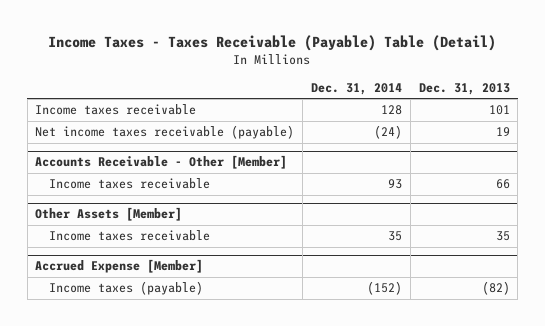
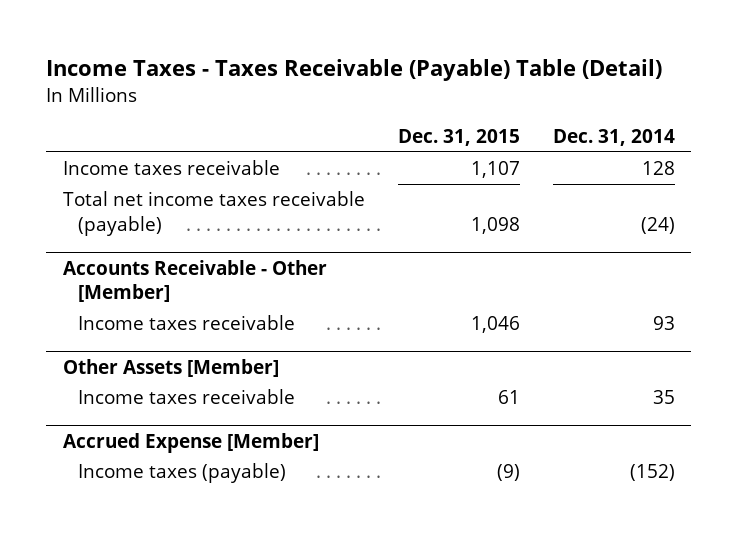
[418,82,510,95] Dec. 31, 2013 -> none
none -> [397,129,520,147] Dec. 31, 2015
[35,125,295,140] Net income taxes receivable (payable) -> [62,191,365,236] Total net income taxes receivable (payable)

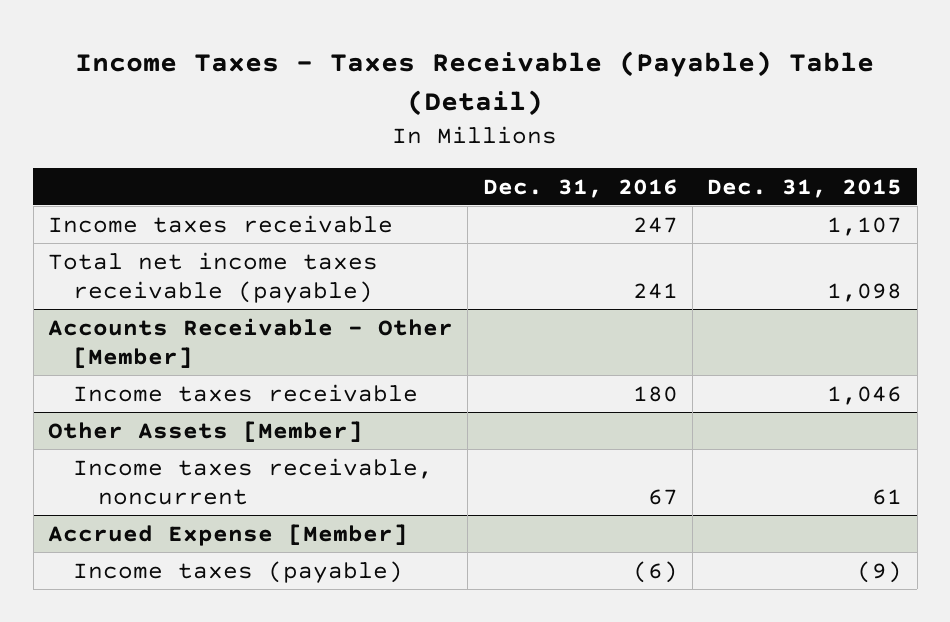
[552,129,675,147] Dec. 31, 2014 -> none
none -> [482,178,678,198] Dec. 31, 2016
[78,389,296,405] Income taxes receivable -> [72,457,433,505] Income taxes receivable, noncurrent

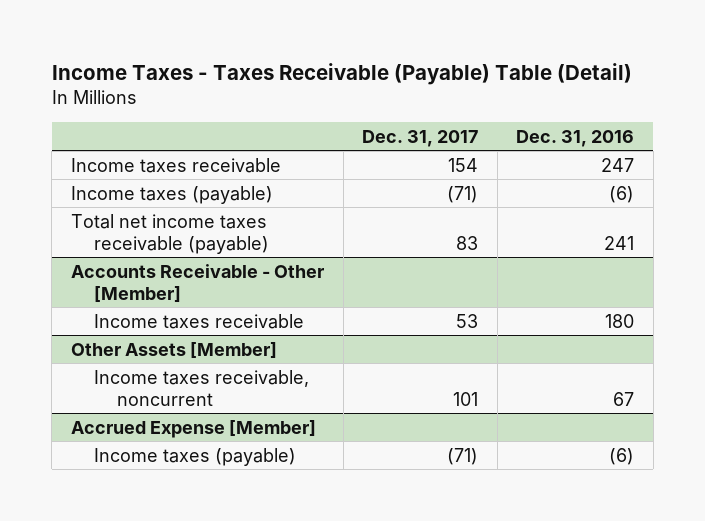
[707,178,903,198] Dec. 31, 2015 -> none
none -> [362,129,479,147] Dec. 31, 2017
none -> [70,185,273,204] Income taxes (payable)

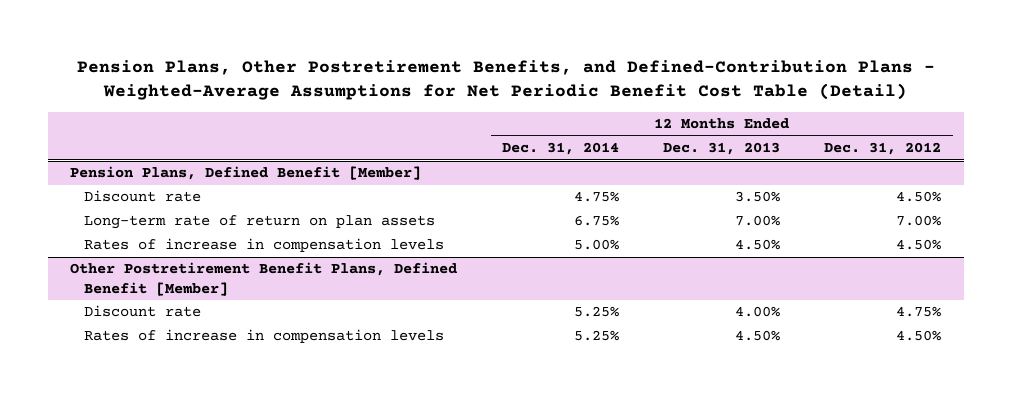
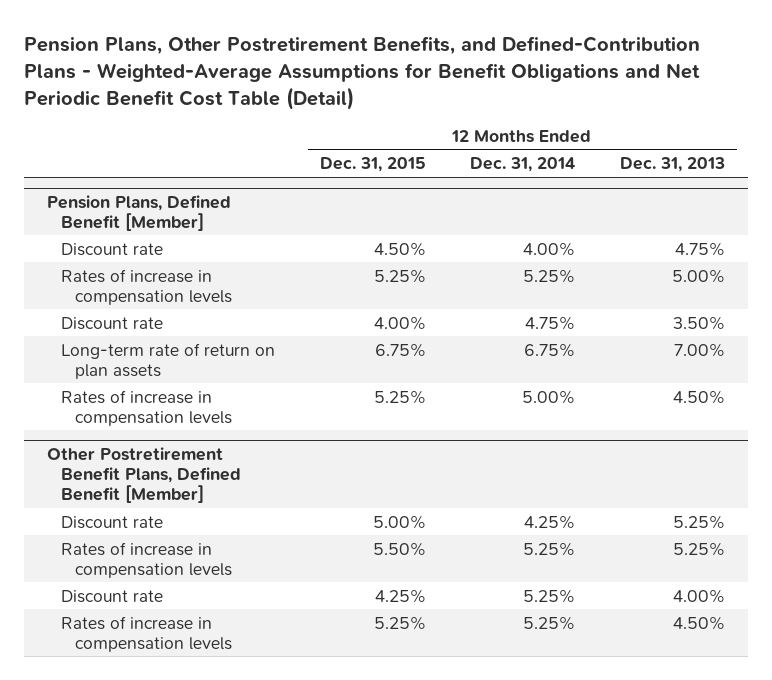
[76,60,935,101] Pension Plans, Other Postretirement Benefits, and Defined-Contribution Plans - Weighted-Average Assumptions for Net Periodic Benefit Cost Table (Detail) -> [24,36,701,111] Pension Plans, Other Postretirement Benefits, and Defined-Contribution Plans - Weighted-Average Assumptions for Benefit Obligations and Net Periodic Benefit Cost Table (Detail)
[824,142,942,156] Dec. 31, 2012 -> none
none -> [319,157,426,173] Dec. 31, 2015
none -> [60,242,163,256] Discount rate
none -> [60,268,232,305] Rates of increase in compensation levels
none -> [60,515,163,529] Discount rate
none -> [60,541,232,578] Rates of increase in compensation levels

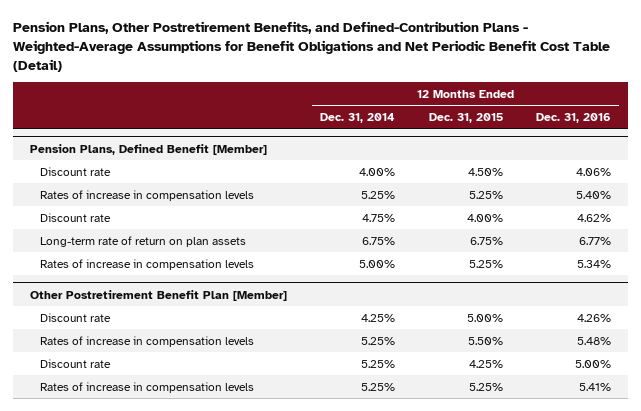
[620,157,726,173] Dec. 31, 2013 -> none
none -> [536,112,612,123] Dec. 31, 2016
[46,446,241,503] Other Postretirement Benefit Plans, Defined Benefit [Member] -> [29,289,287,301] Other Postretirement Benefit Plan [Member]

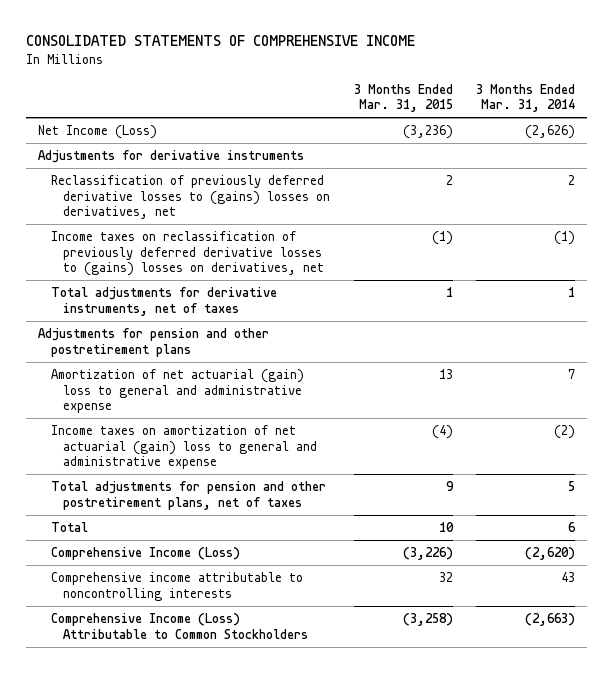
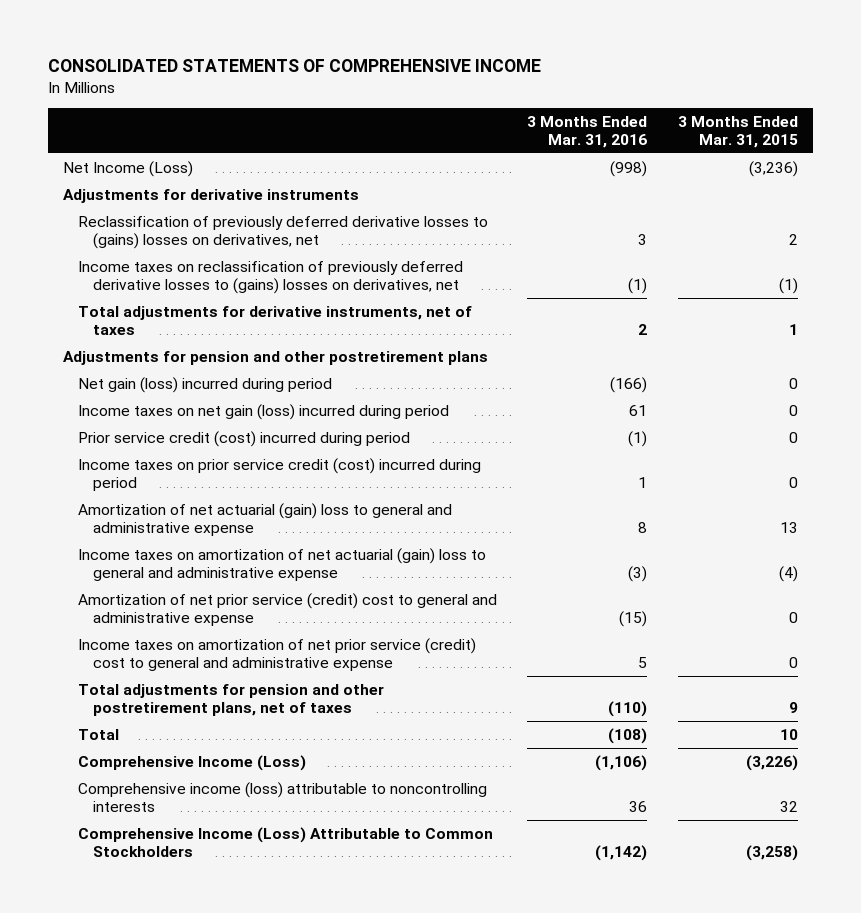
[476,83,576,113] 3 Months Ended Mar. 31, 2014 -> none
none -> [527,116,648,149] 3 Months Ended Mar. 31, 2016
none -> [78,376,333,393] Net gain (loss) incurred during period
none -> [78,403,450,420] Income taxes on net gain (loss) incurred during period
none -> [78,430,411,447] Prior service credit (cost) incurred during period
none -> [78,457,482,491] Income taxes on prior service credit (cost) incurred during period
none -> [78,592,498,626] Amortization of net prior service (credit) cost to general and administrative expense
none -> [78,637,477,671] Income taxes on amortization of net prior service (credit) cost to general and administrative expense
[50,572,303,601] Comprehensive income attributable to noncontrolling interests -> [78,781,488,812] Comprehensive income (loss) attributable to noncontrolling interests

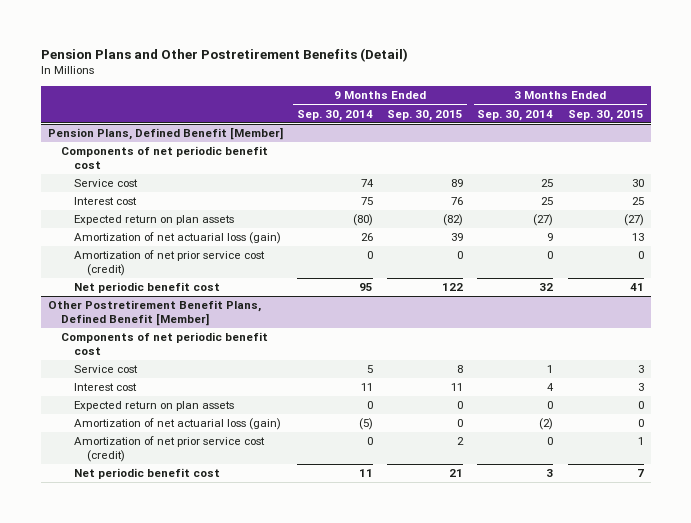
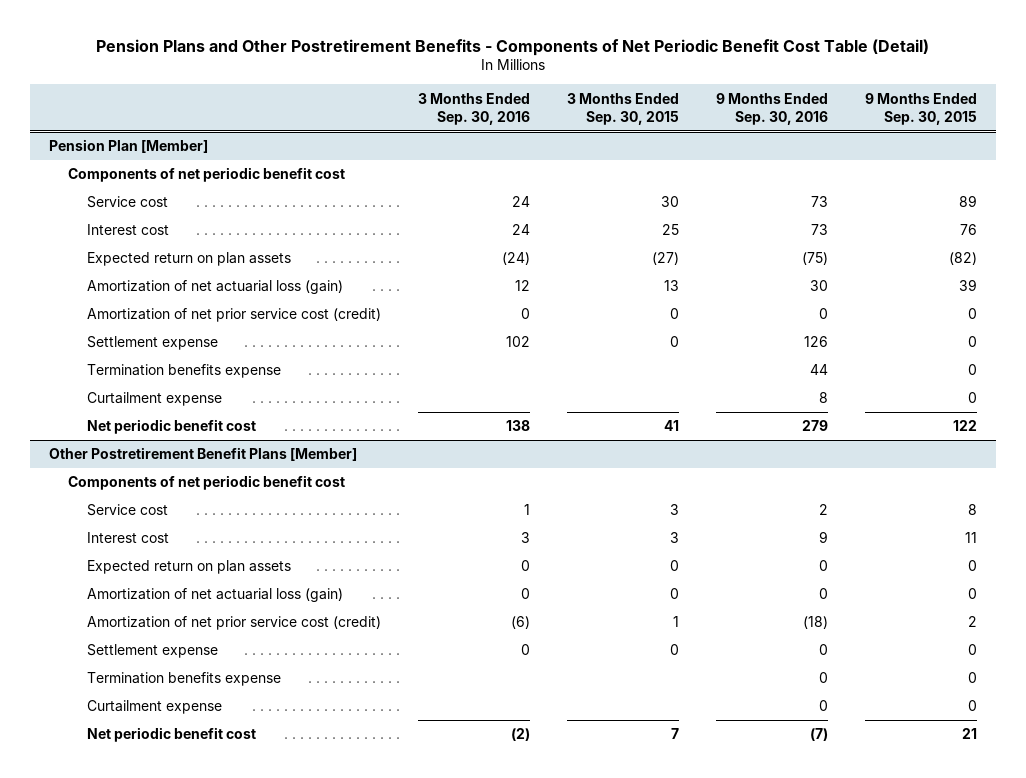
[40,47,408,62] Pension Plans and Other Postretirement Benefits (Detail) -> [95,38,929,56] Pension Plans and Other Postretirement Benefits - Components of Net Periodic Benefit Cost Table (Detail)
[296,109,373,121] Sep. 30, 2014 -> none
[477,109,554,121] Sep. 30, 2014 -> none
none -> [418,92,531,125] 3 Months Ended Sep. 30, 2016
none -> [716,92,829,125] 9 Months Ended Sep. 30, 2016
[47,127,283,141] Pension Plans, Defined Benefit [Member] -> [48,139,208,154] Pension Plan [Member]
none -> [87,336,219,351] Settlement expense
none -> [87,364,282,379] Termination benefits expense
none -> [87,392,223,407] Curtailment expense
[47,300,261,326] Other Postretirement Benefit Plans, Defined Benefit [Member] -> [48,447,357,462] Other Postretirement Benefit Plans [Member]
none -> [87,644,219,659] Settlement expense
none -> [87,672,282,687] Termination benefits expense
none -> [87,700,223,715] Curtailment expense

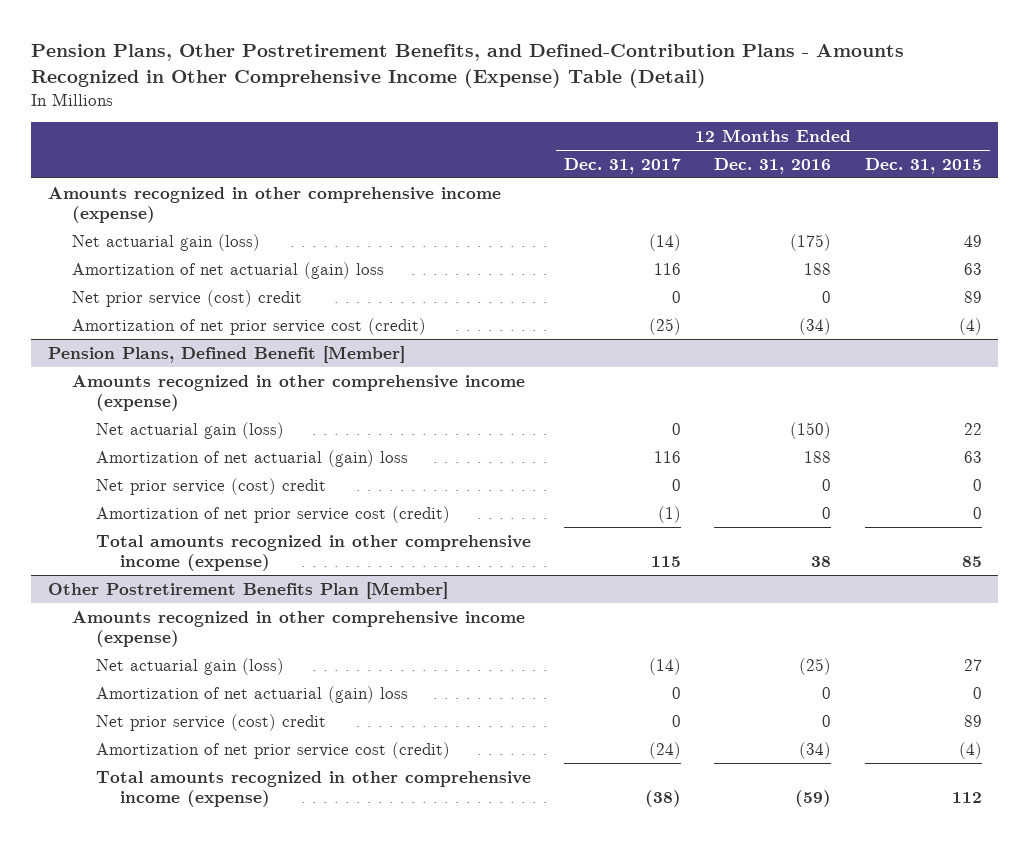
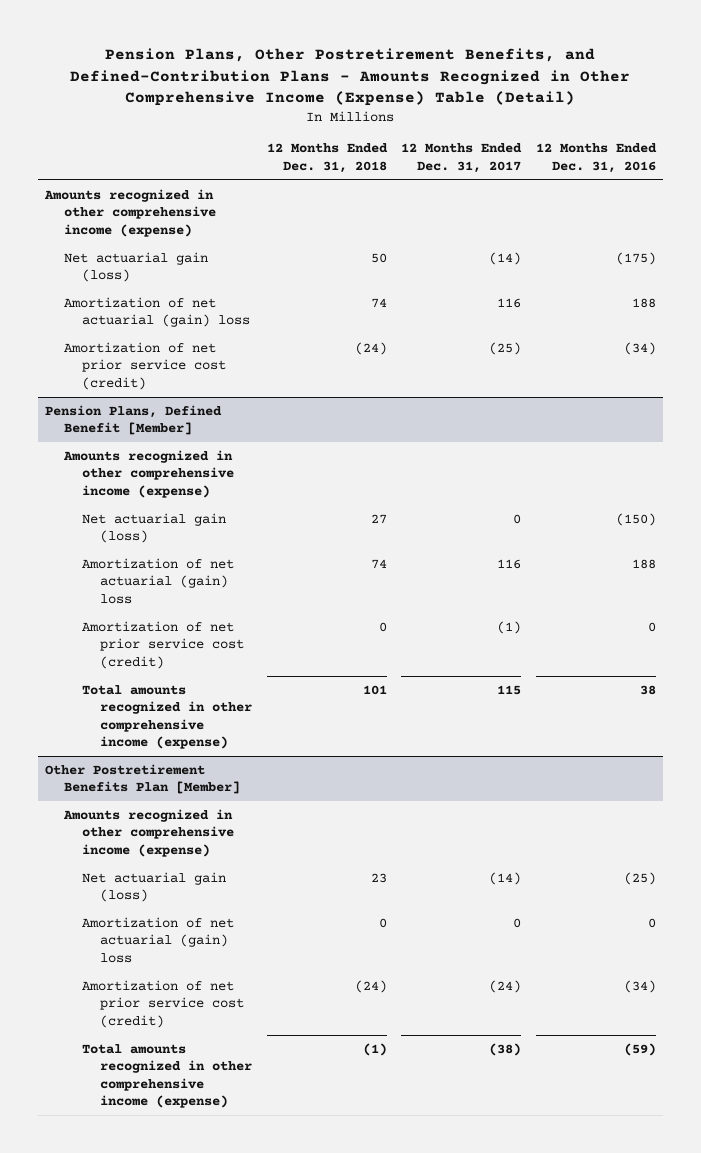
[864,157,982,174] Dec. 31, 2015 -> none
none -> [266,143,388,173] 12 Months Ended Dec. 31, 2018
[71,289,302,307] Net prior service (cost) credit -> none
[95,477,326,495] Net prior service (cost) credit -> none
[95,713,326,731] Net prior service (cost) credit -> none

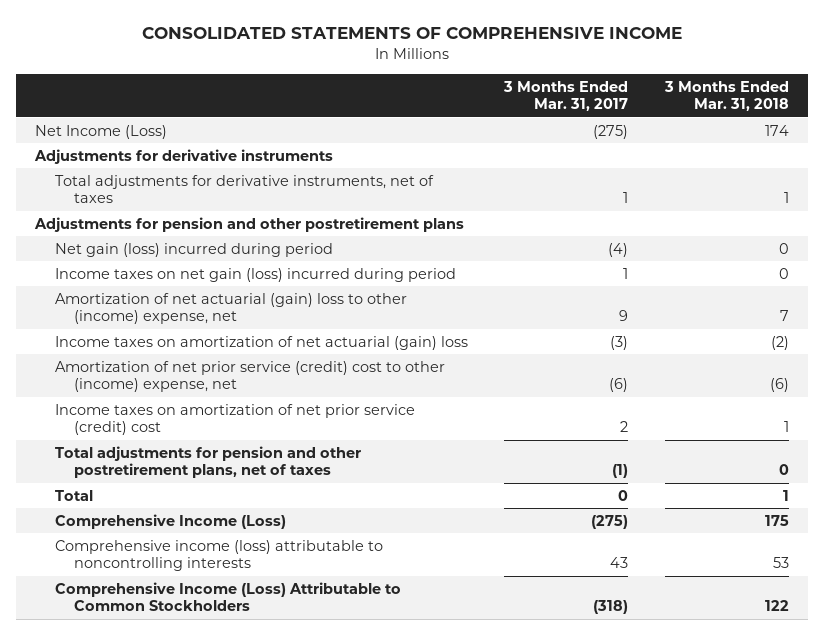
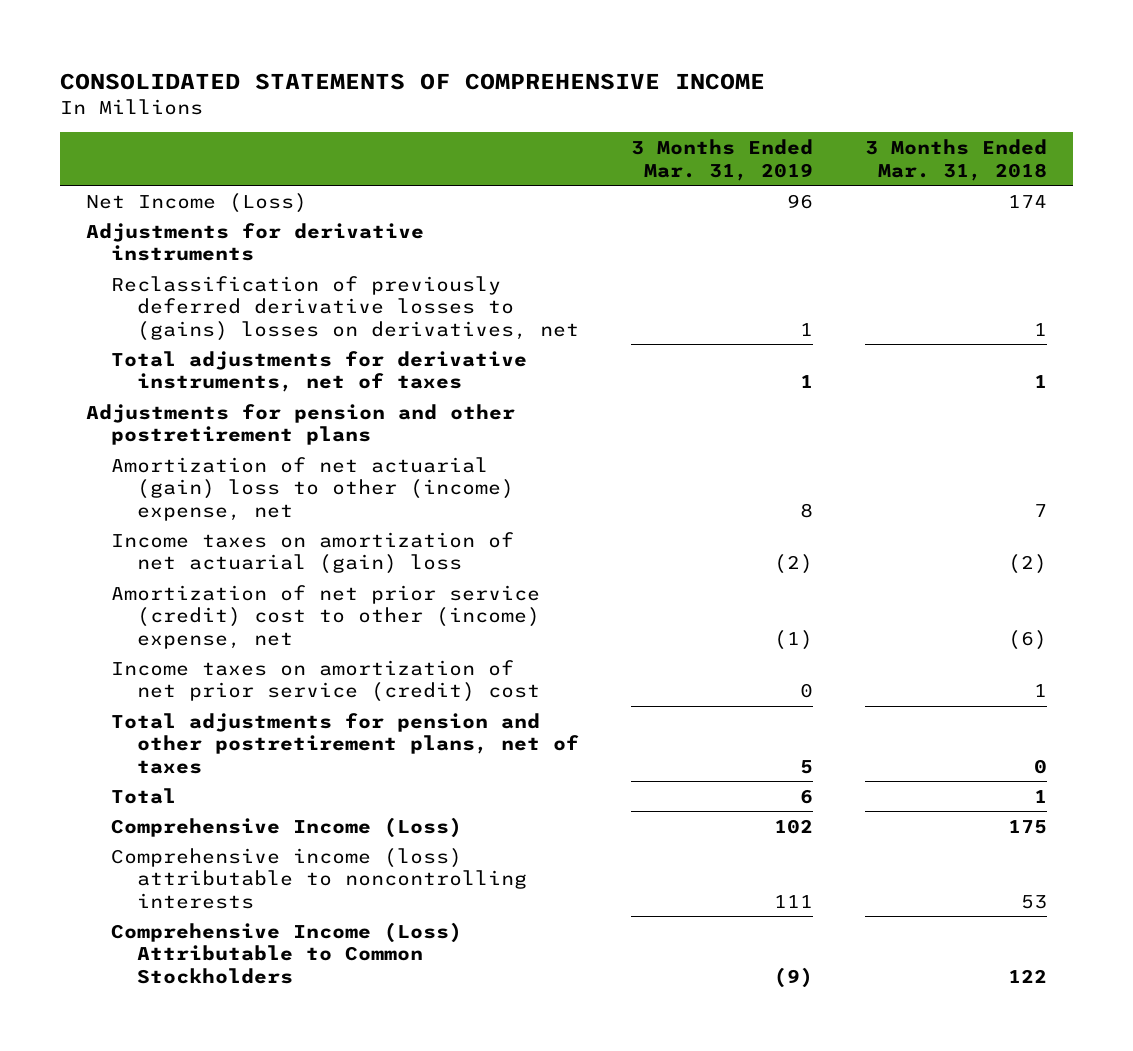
[503,80,629,112] 3 Months Ended Mar. 31, 2017 -> none
none -> [630,138,813,181] 3 Months Ended Mar. 31, 2019
none -> [111,275,579,341] Reclassification of previously deferred derivative losses to (gains) losses on derivatives, net
[54,242,333,257] Net gain (loss) incurred during period -> none
[54,267,456,282] Income taxes on net gain (loss) incurred during period -> none

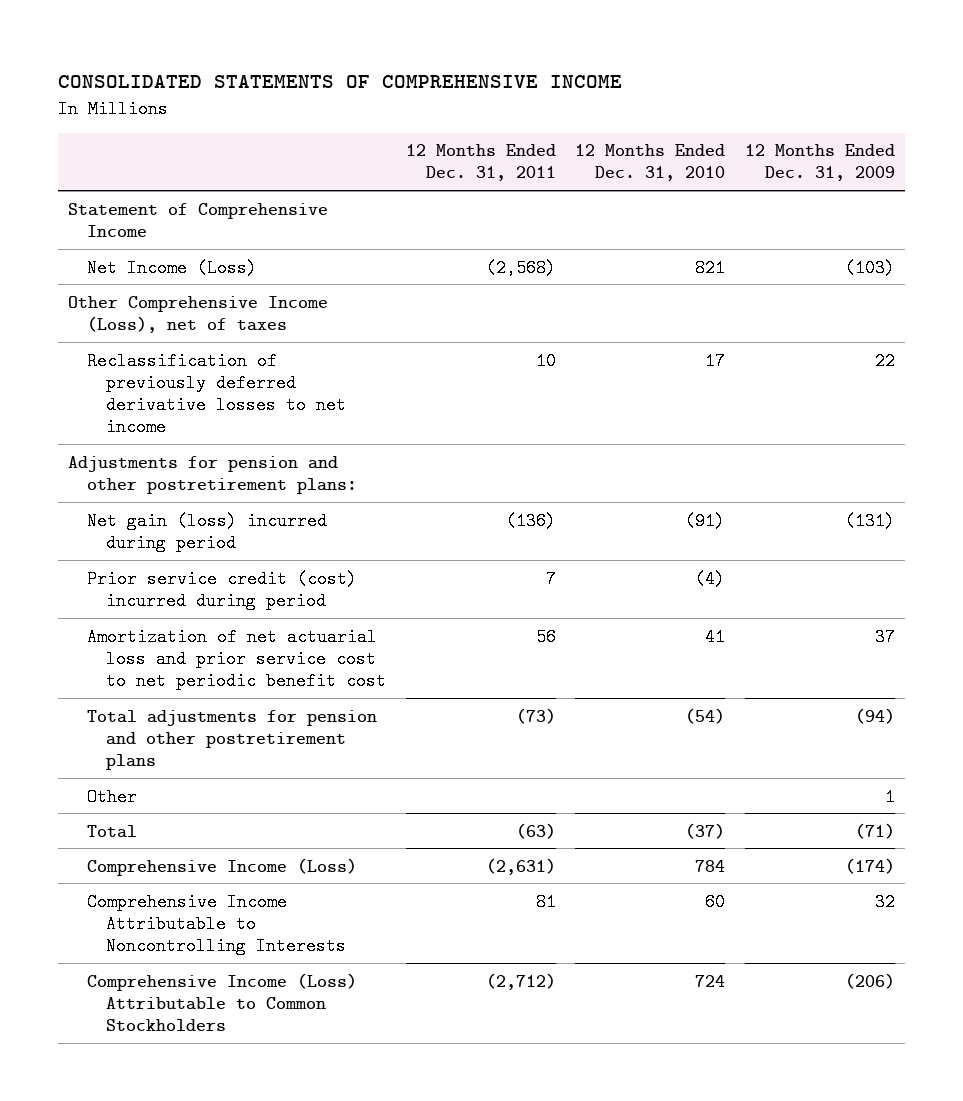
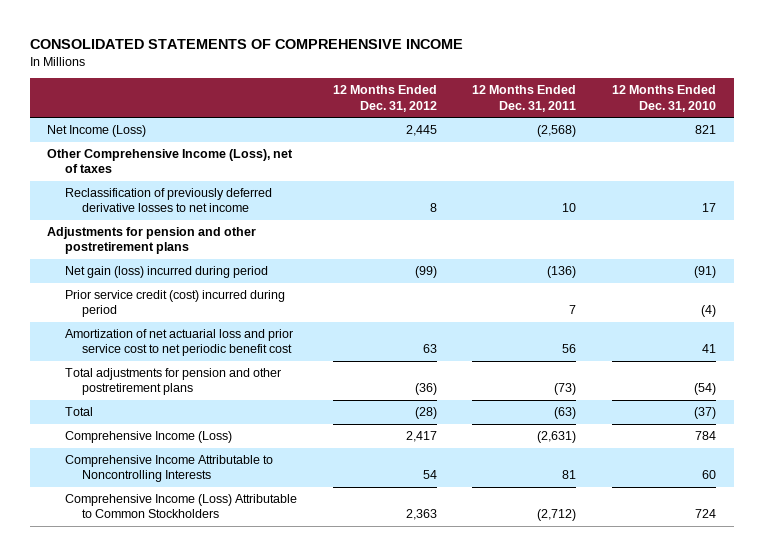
[745,144,896,182] 12 Months Ended Dec. 31, 2009 -> none
none -> [332,85,437,112] 12 Months Ended Dec. 31, 2012
[67,202,328,237] Statement of Comprehensive Income -> none
[67,455,357,494] Adjustments for pension and other postretirement plans: -> [47,227,257,255] Adjustments for pension and other postretirement plans
[86,787,137,806] Other -> none

